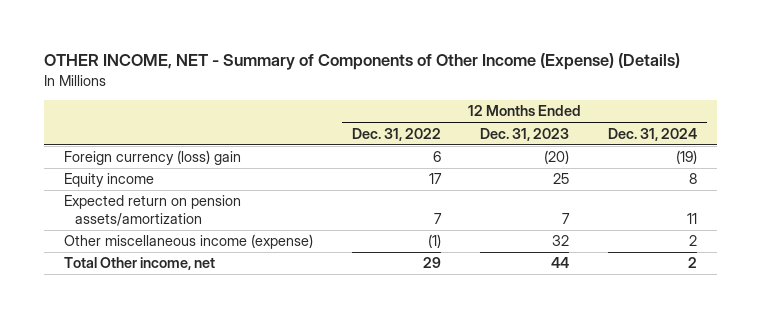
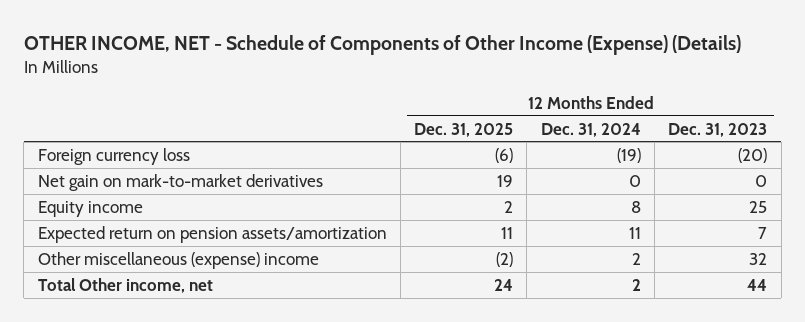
[44,53,681,71] OTHER INCOME, NET - Summary of Components of Other Income (Expense) (Details) -> [23,35,741,56] OTHER INCOME, NET - Schedule of Components of Other Income (Expense) (Details)
[352,127,442,141] Dec. 31, 2022 -> none
none -> [414,122,514,137] Dec. 31, 2025
[63,150,241,166] Foreign currency (loss) gain -> [37,147,190,165] Foreign currency loss
none -> [37,173,323,191] Net gain on mark-to-market derivatives
[63,234,313,250] Other miscellaneous income (expense) -> [37,251,319,269] Other miscellaneous (expense) income

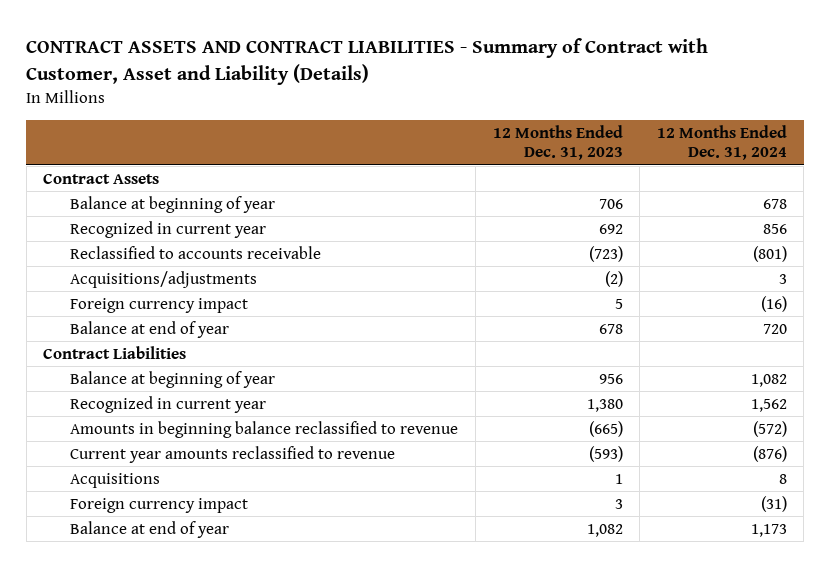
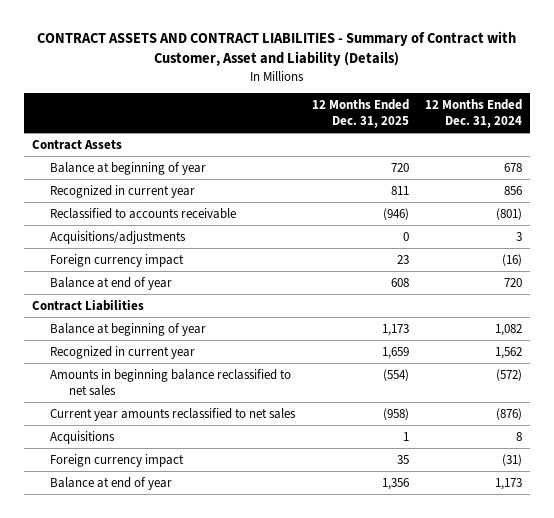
[492,124,623,161] 12 Months Ended Dec. 31, 2023 -> none
none -> [311,99,409,129] 12 Months Ended Dec. 31, 2025
[70,420,459,438] Amounts in beginning balance reclassified to revenue -> [50,368,292,396] Amounts in beginning balance reclassified to net sales
[70,445,396,463] Current year amounts reclassified to revenue -> [50,407,297,421] Current year amounts reclassified to net sales

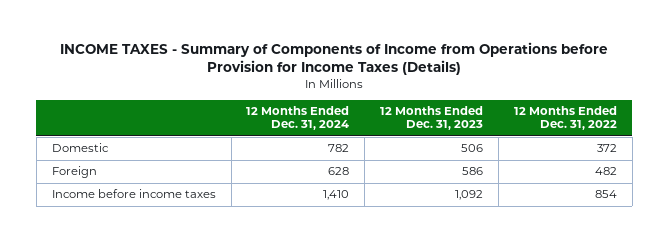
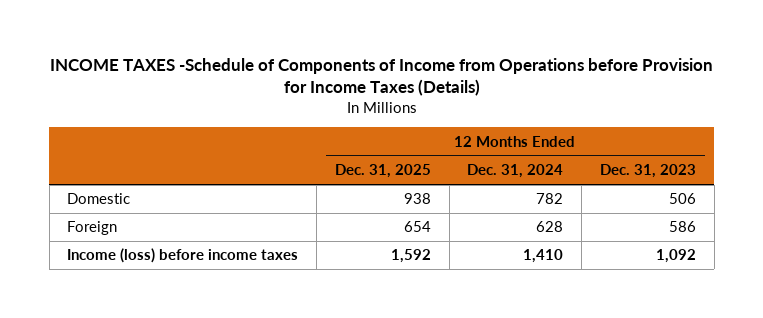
[60,42,609,76] INCOME TAXES - Summary of Components of Income from Operations before Provision for Income Taxes (Details) -> [49,58,713,97] INCOME TAXES -Schedule of Components of Income from Operations before Provision for Income Taxes (Details)
[513,106,617,131] 12 Months Ended Dec. 31, 2022 -> none
none -> [334,163,431,178] Dec. 31, 2025
[51,189,216,199] Income before income taxes -> [67,248,299,264] Income (loss) before income taxes

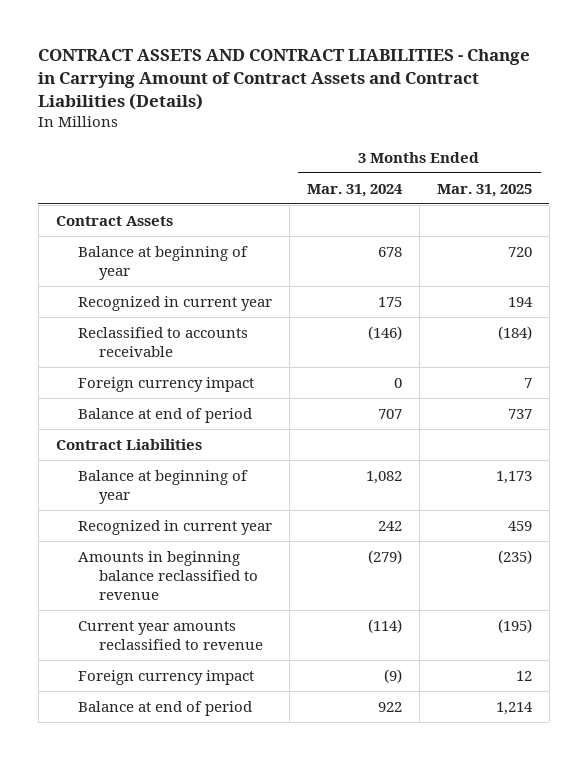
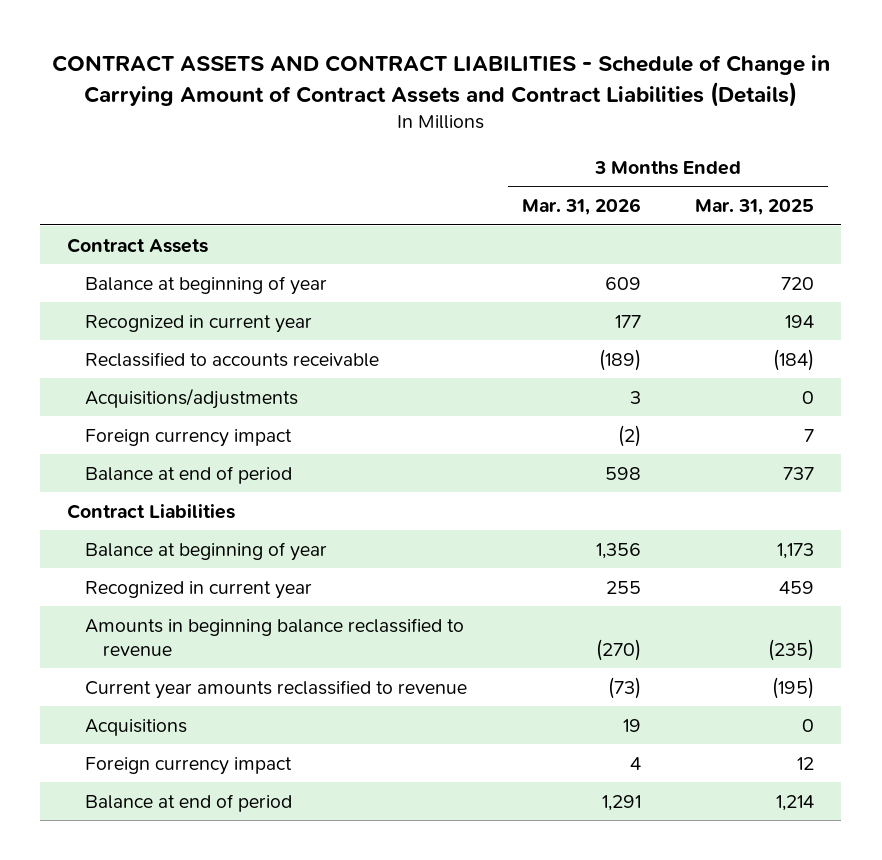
[38,49,531,111] CONTRACT ASSETS AND CONTRACT LIABILITIES - Change in Carrying Amount of Contract Assets and Contract Liabilities (Details) -> [51,54,830,107] CONTRACT ASSETS AND CONTRACT LIABILITIES - Schedule of Change in Carrying Amount of Contract Assets and Contract Liabilities (Details)
[306,183,403,197] Mar. 31, 2024 -> none
none -> [521,198,641,216] Mar. 31, 2026
none -> [85,387,299,409] Acquisitions/adjustments
none -> [85,718,188,736] Acquisitions

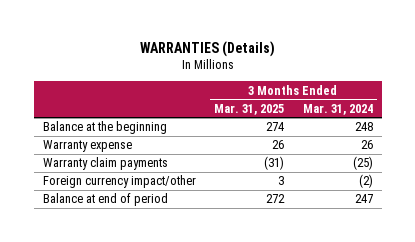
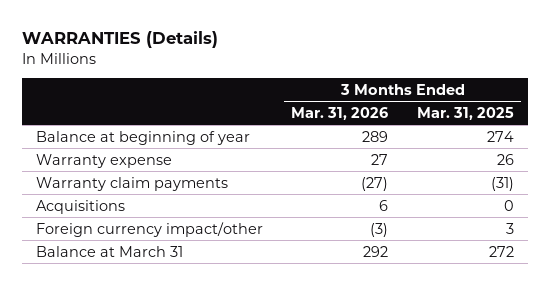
[302,103,373,115] Mar. 31, 2024 -> none
none -> [291,106,389,120] Mar. 31, 2026
[42,121,167,135] Balance at the beginning -> [36,130,251,145] Balance at beginning of year
none -> [36,199,126,214] Acquisitions
[42,193,168,207] Balance at end of period -> [36,245,184,257] Balance at March 31

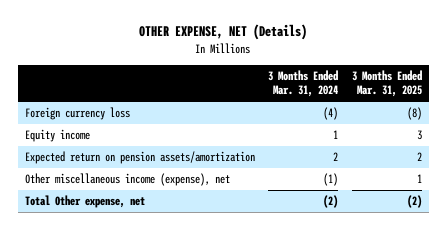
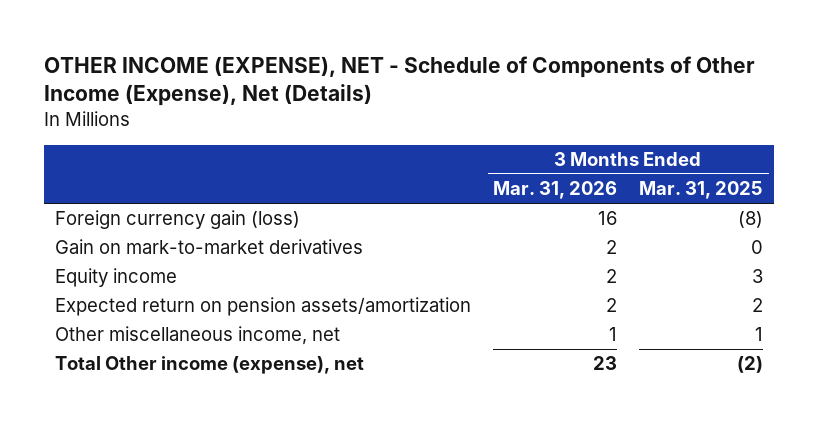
[139,24,308,41] OTHER EXPENSE, NET (Details) -> [44,55,756,107] OTHER INCOME (EXPENSE), NET - Schedule of Components of Other Income (Expense), Net (Details)
[268,69,339,98] 3 Months Ended Mar. 31, 2024 -> none
none -> [493,181,618,200] Mar. 31, 2026
[24,107,130,121] Foreign currency loss -> [55,210,301,230] Foreign currency gain (loss)
none -> [55,239,364,255] Gain on mark-to-market derivatives
[24,173,230,187] Other miscellaneous income (expense), net -> [55,326,341,346] Other miscellaneous income, net
[24,195,145,209] Total Other expense, net -> [55,356,365,375] Total Other income (expense), net

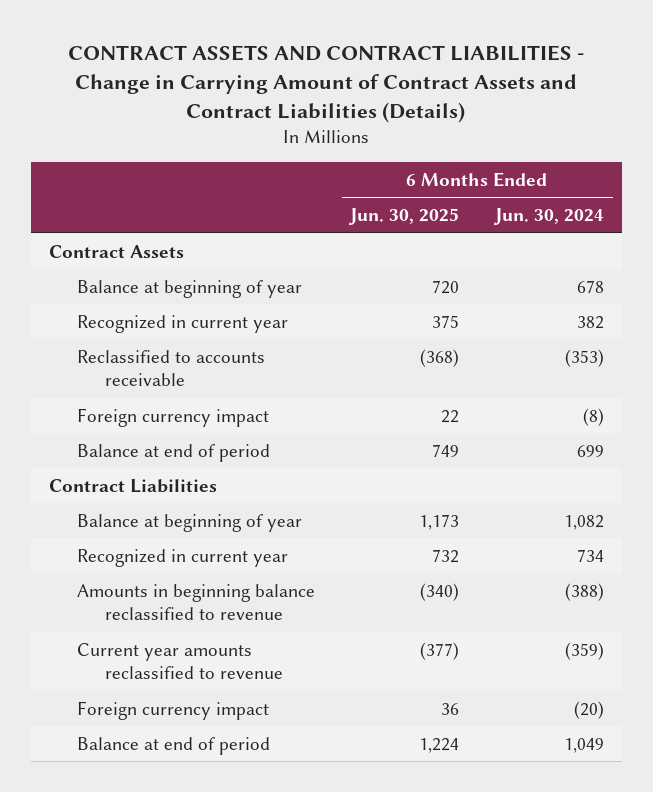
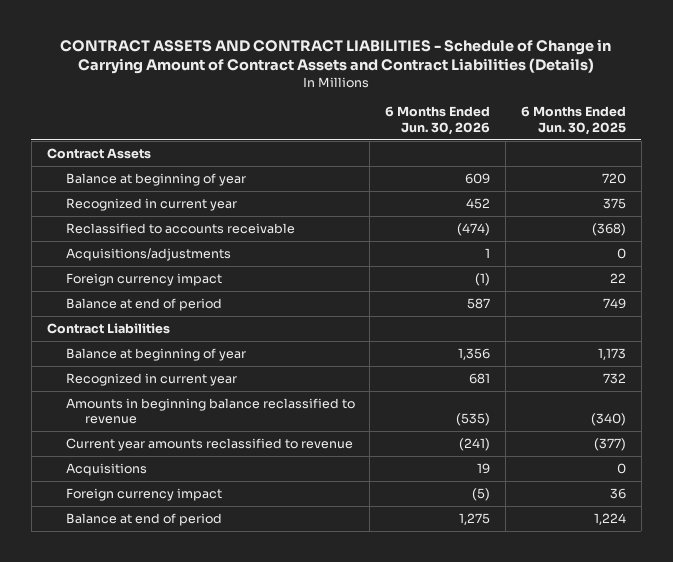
[68,44,585,124] CONTRACT ASSETS AND CONTRACT LIABILITIES - Change in Carrying Amount of Contract Assets and Contract Liabilities (Details) -> [60,38,612,75] CONTRACT ASSETS AND CONTRACT LIABILITIES - Schedule of Change in Carrying Amount of Contract Assets and Contract Liabilities (Details)
[494,208,605,226] Jun. 30, 2024 -> none
none -> [385,106,491,135] 6 Months Ended Jun. 30, 2026
none -> [65,247,231,261] Acquisitions/adjustments
none -> [65,462,147,476] Acquisitions

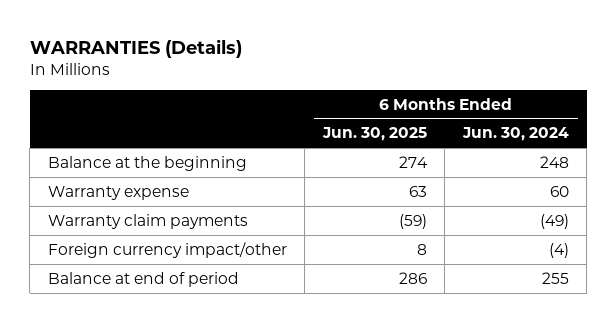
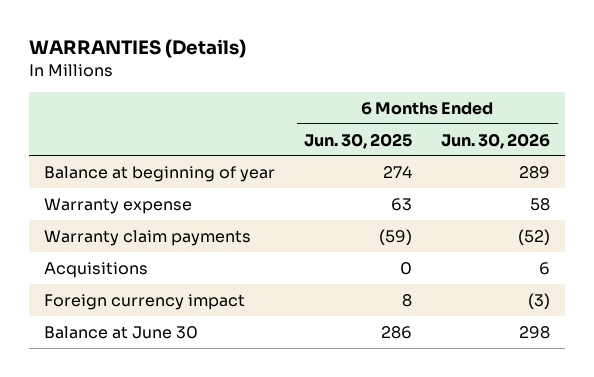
[461,127,569,142] Jun. 30, 2024 -> none
none -> [441,132,551,149] Jun. 30, 2026
[47,155,247,171] Balance at the beginning -> [43,165,275,182] Balance at beginning of year
none -> [43,261,148,278] Acquisitions
[47,241,287,258] Foreign currency impact/other -> [43,293,245,310] Foreign currency impact
[47,271,239,287] Balance at end of period -> [43,325,198,339] Balance at June 30

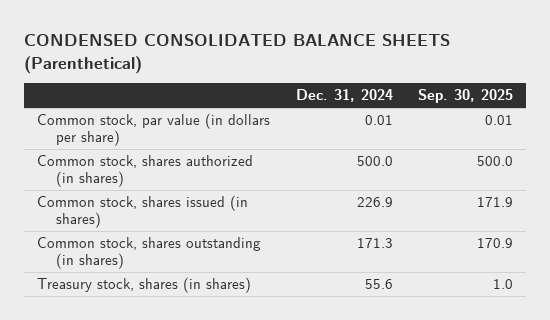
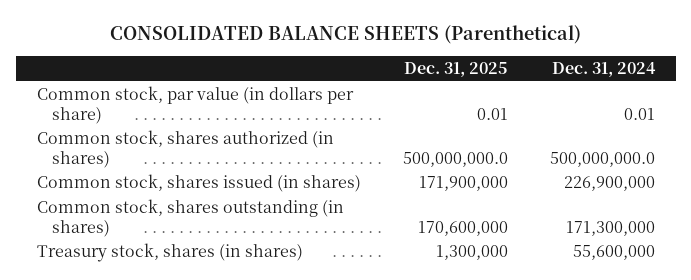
[24,34,451,74] CONDENSED CONSOLIDATED BALANCE SHEETS (Parenthetical) -> [109,25,581,45] CONSOLIDATED BALANCE SHEETS (Parenthetical)
[418,89,514,104] Sep. 30, 2025 -> none
none -> [403,62,508,78] Dec. 31, 2025
[356,156,393,167] 500.0 -> [549,151,655,167] 500,000,000.0
[356,197,393,208] 226.9 -> [563,176,655,192] 226,900,000
[356,238,393,249] 171.3 -> [565,220,655,236] 171,300,000
[364,279,393,290] 55.6 -> [572,245,655,261] 55,600,000

